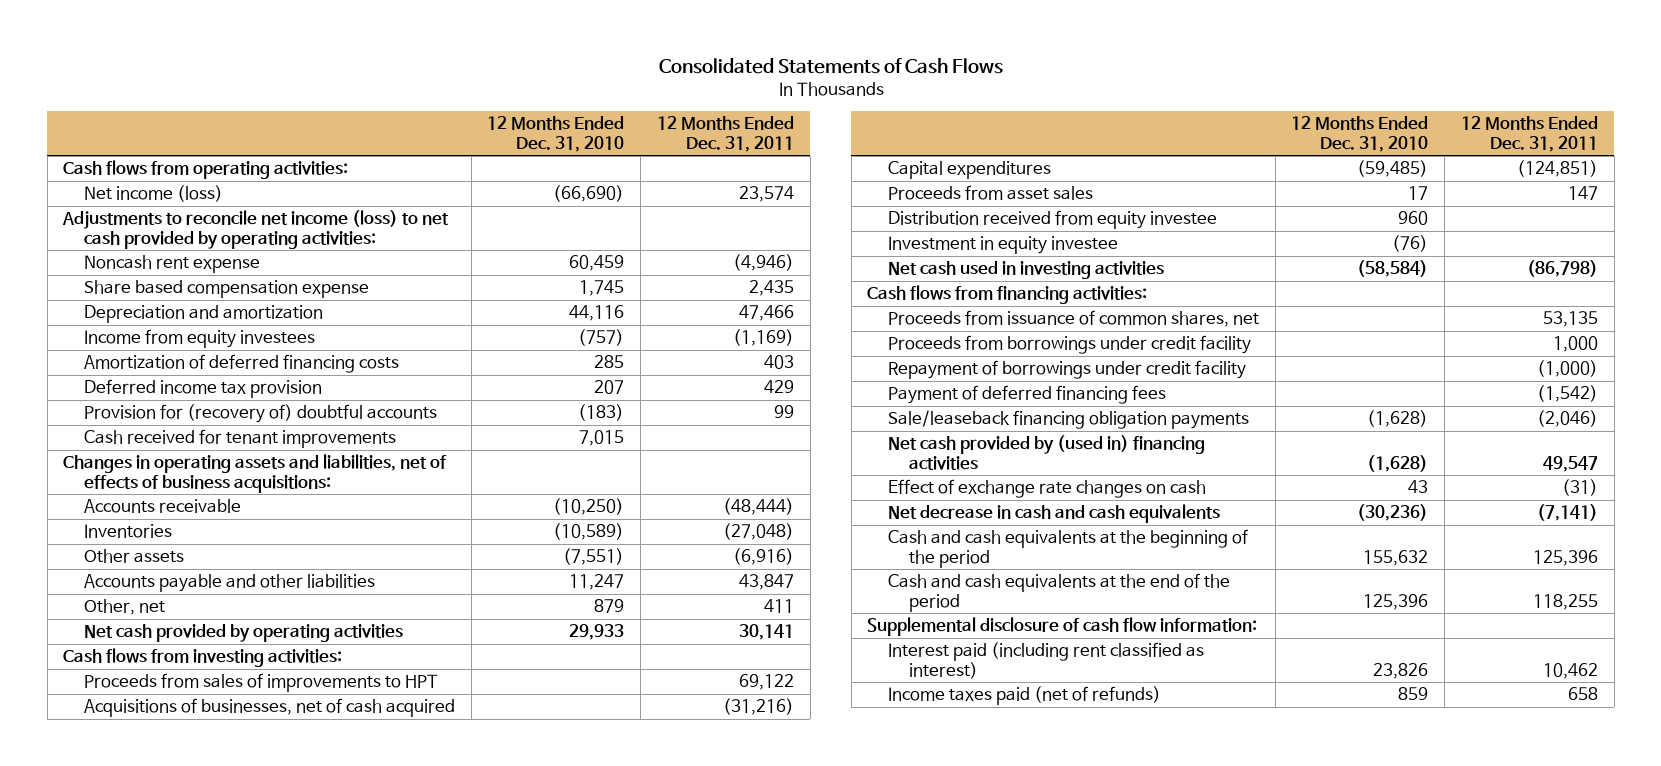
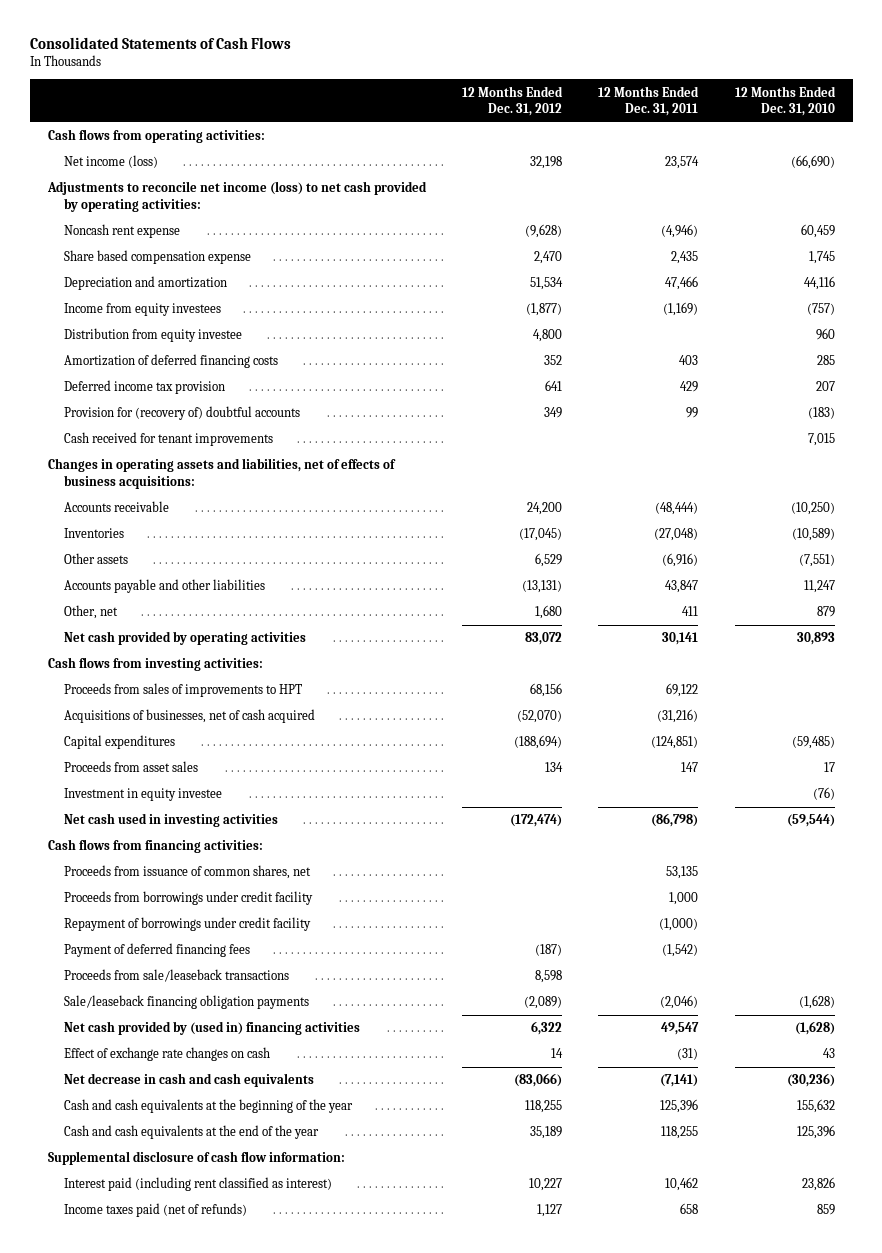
none -> [461,85,563,116] 12 Months Ended Dec. 31, 2012
none -> [64,328,243,343] Distribution from equity investee
[569,624,625,641] 29,933 -> [796,632,835,646] 30,893
[887,210,1217,230] Distribution received from equity investee -> none
[1357,260,1429,278] (58,584) -> [786,814,835,828] (59,544)
none -> [64,969,290,983] Proceeds from sale/leaseback transactions
[887,529,1248,568] Cash and cash equivalents at the beginning of the period -> [64,1099,354,1114] Cash and cash equivalents at the beginning of the year
[887,573,1230,612] Cash and cash equivalents at the end of the period -> [64,1125,320,1140] Cash and cash equivalents at the end of the year

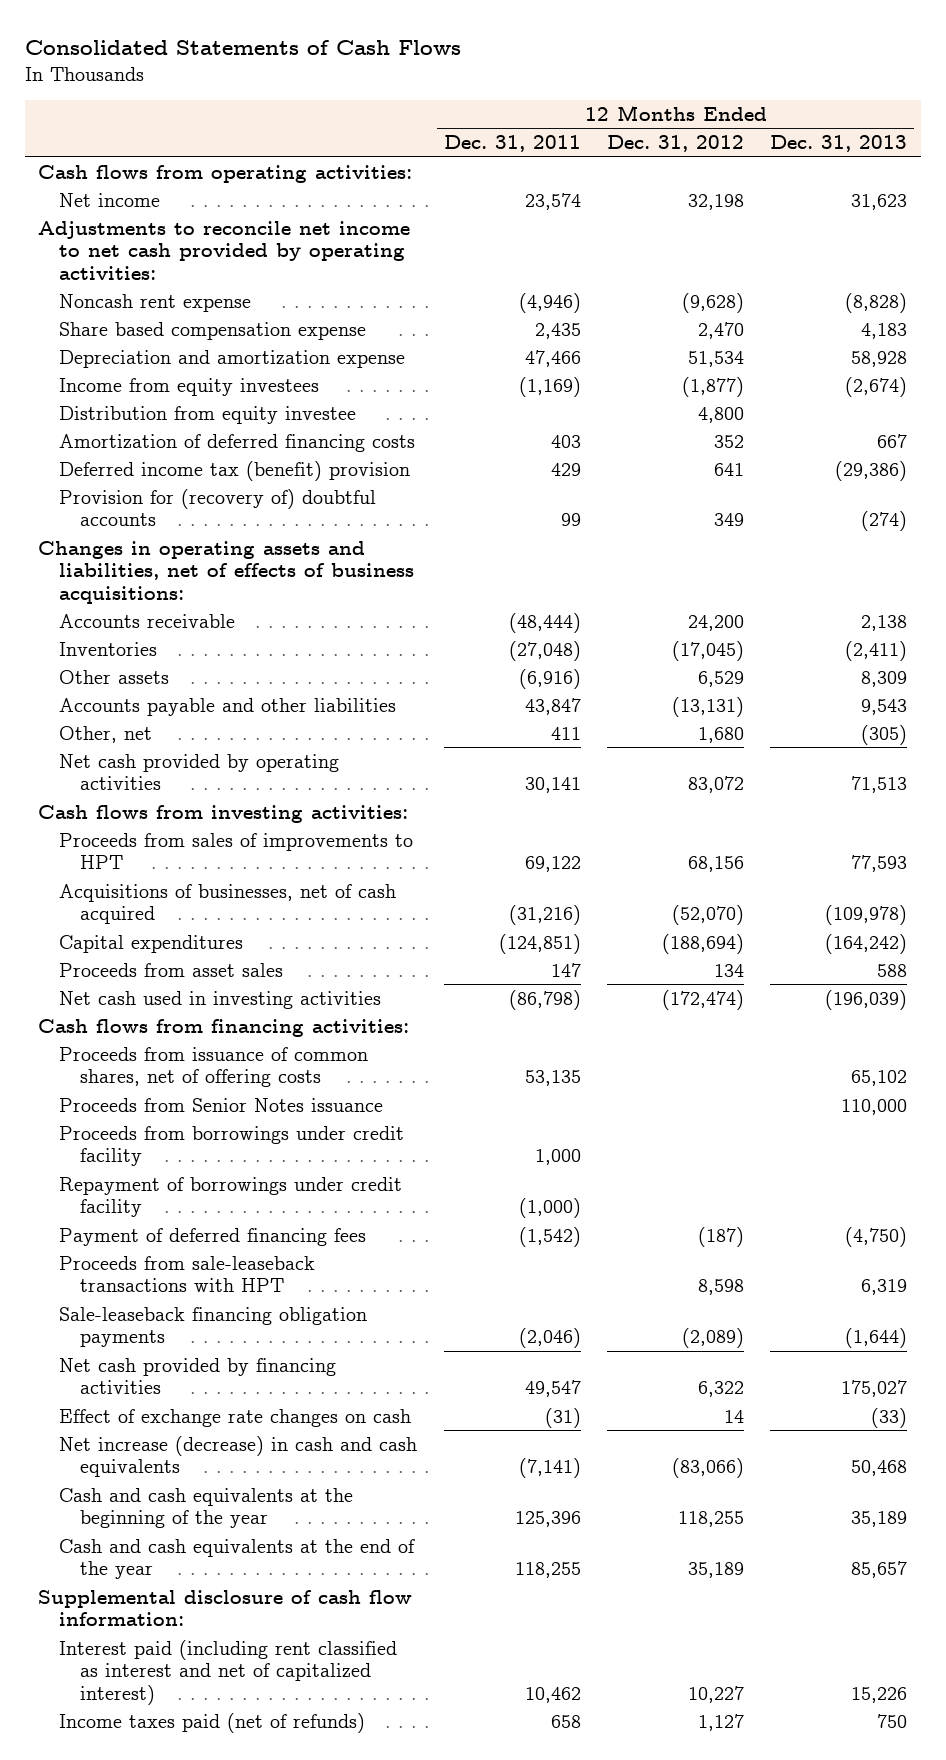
[734,85,836,116] 12 Months Ended Dec. 31, 2010 -> none
none -> [770,135,908,153] Dec. 31, 2013
[64,155,159,169] Net income (loss) -> [59,192,161,207] Net income
[46,181,427,212] Adjustments to reconcile net income (loss) to net cash provided by operating activities: -> [38,220,411,280] Adjustments to reconcile net income to net cash provided by operating activities:
[64,276,228,291] Depreciation and amortization -> [59,349,406,368] Depreciation and amortization expense
[64,380,226,395] Deferred income tax provision -> [59,460,411,481] Deferred income tax (benefit) provision
[64,432,274,447] Cash received for tenant improvements -> none
[64,788,223,802] Investment in equity investee -> none
[64,865,312,880] Proceeds from issuance of common shares, net -> [59,1046,369,1088] Proceeds from issuance of common shares, net of offering costs
none -> [59,1097,384,1112] Proceeds from Senior Notes issuance
[64,969,290,983] Proceeds from sale/leaseback transactions -> [59,1255,316,1293] Proceeds from sale-leaseback transactions with HPT
[64,995,310,1010] Sale/leaseback financing obligation payments -> [59,1306,368,1348] Sale-leaseback financing obligation payments
[64,1021,361,1036] Net cash provided by (used in) financing activities -> [59,1357,337,1395] Net cash provided by financing activities
[64,1073,315,1088] Net decrease in cash and cash equivalents -> [59,1435,418,1478] Net increase (decrease) in cash and cash equivalents
[64,1177,333,1192] Interest paid (including rent classified as interest) -> [59,1639,398,1705] Interest paid (including rent classified as interest and net of capitalized interest)

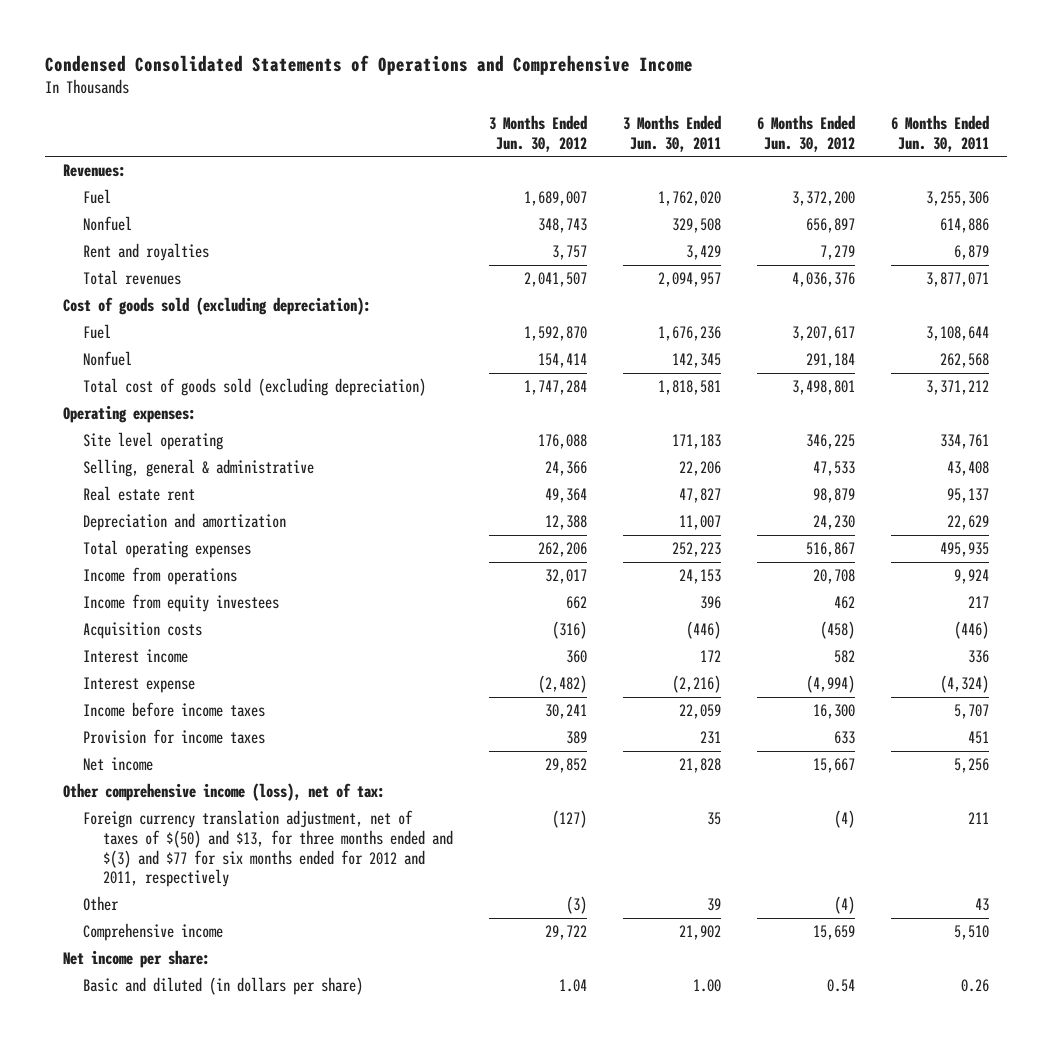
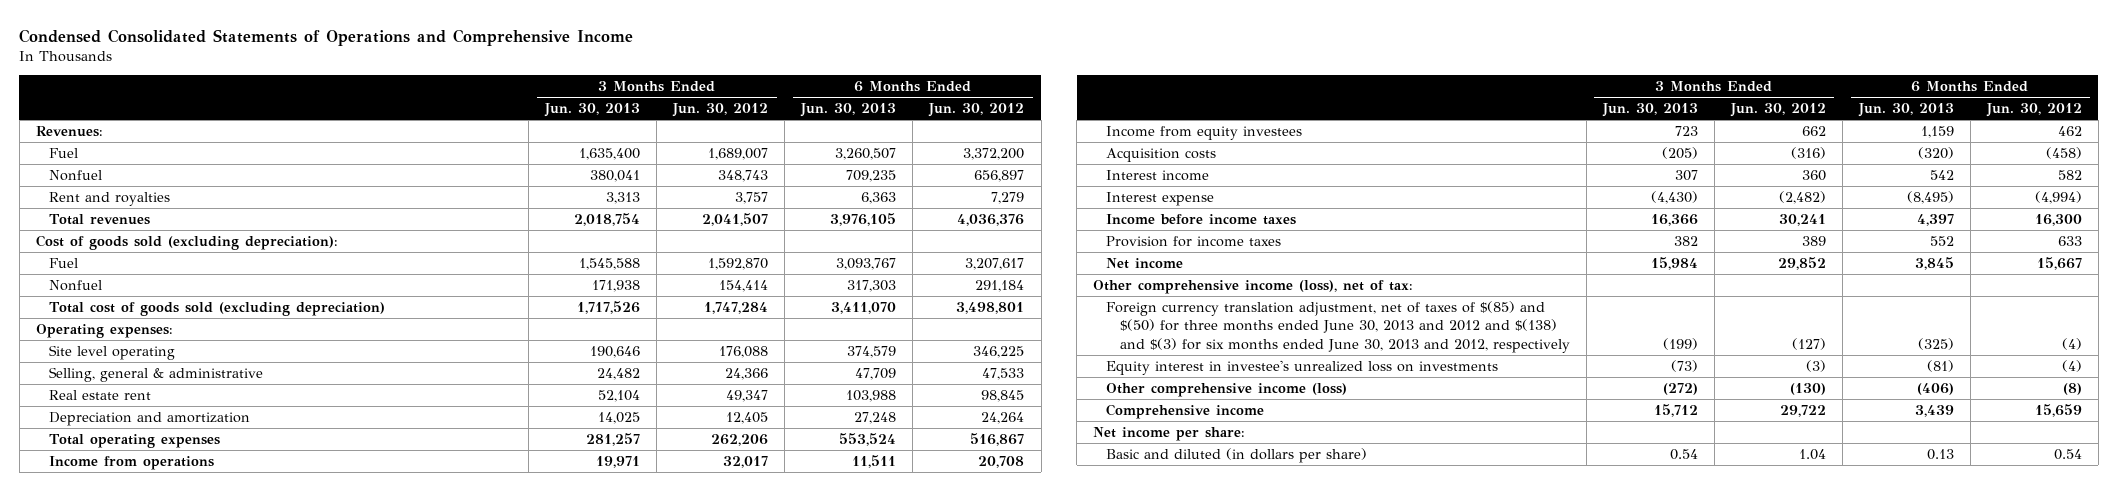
[623,114,722,152] 3 Months Ended Jun. 30, 2011 -> none
[891,114,990,152] 6 Months Ended Jun. 30, 2011 -> none
none -> [544,103,641,118] Jun. 30, 2013
none -> [800,103,897,118] Jun. 30, 2013
[545,488,588,504] 49,364 -> [726,389,769,402] 49,347
[813,488,856,504] 98,879 -> [981,389,1025,402] 98,845
[545,515,588,531] 12,388 -> [726,411,769,424] 12,405
[813,515,856,531] 24,230 -> [981,411,1025,424] 24,264
[83,896,120,912] Other -> none
[83,810,454,888] Foreign currency translation adjustment, net of taxes of $(50) and $13, for three months ended and $(3) and $77 for six months ended for 2012 and 2011, respectively -> [1106,300,1570,354] Foreign currency translation adjustment, net of taxes of $(85) and $(50) for three months ended June 30, 2013 and 2012 and $(138) and $(3) for six months ended June 30, 2013 and 2012, respectively
none -> [1106,359,1499,375] Equity interest in investee's unrealized loss on investments
none -> [1106,382,1348,397] Other comprehensive income (loss)

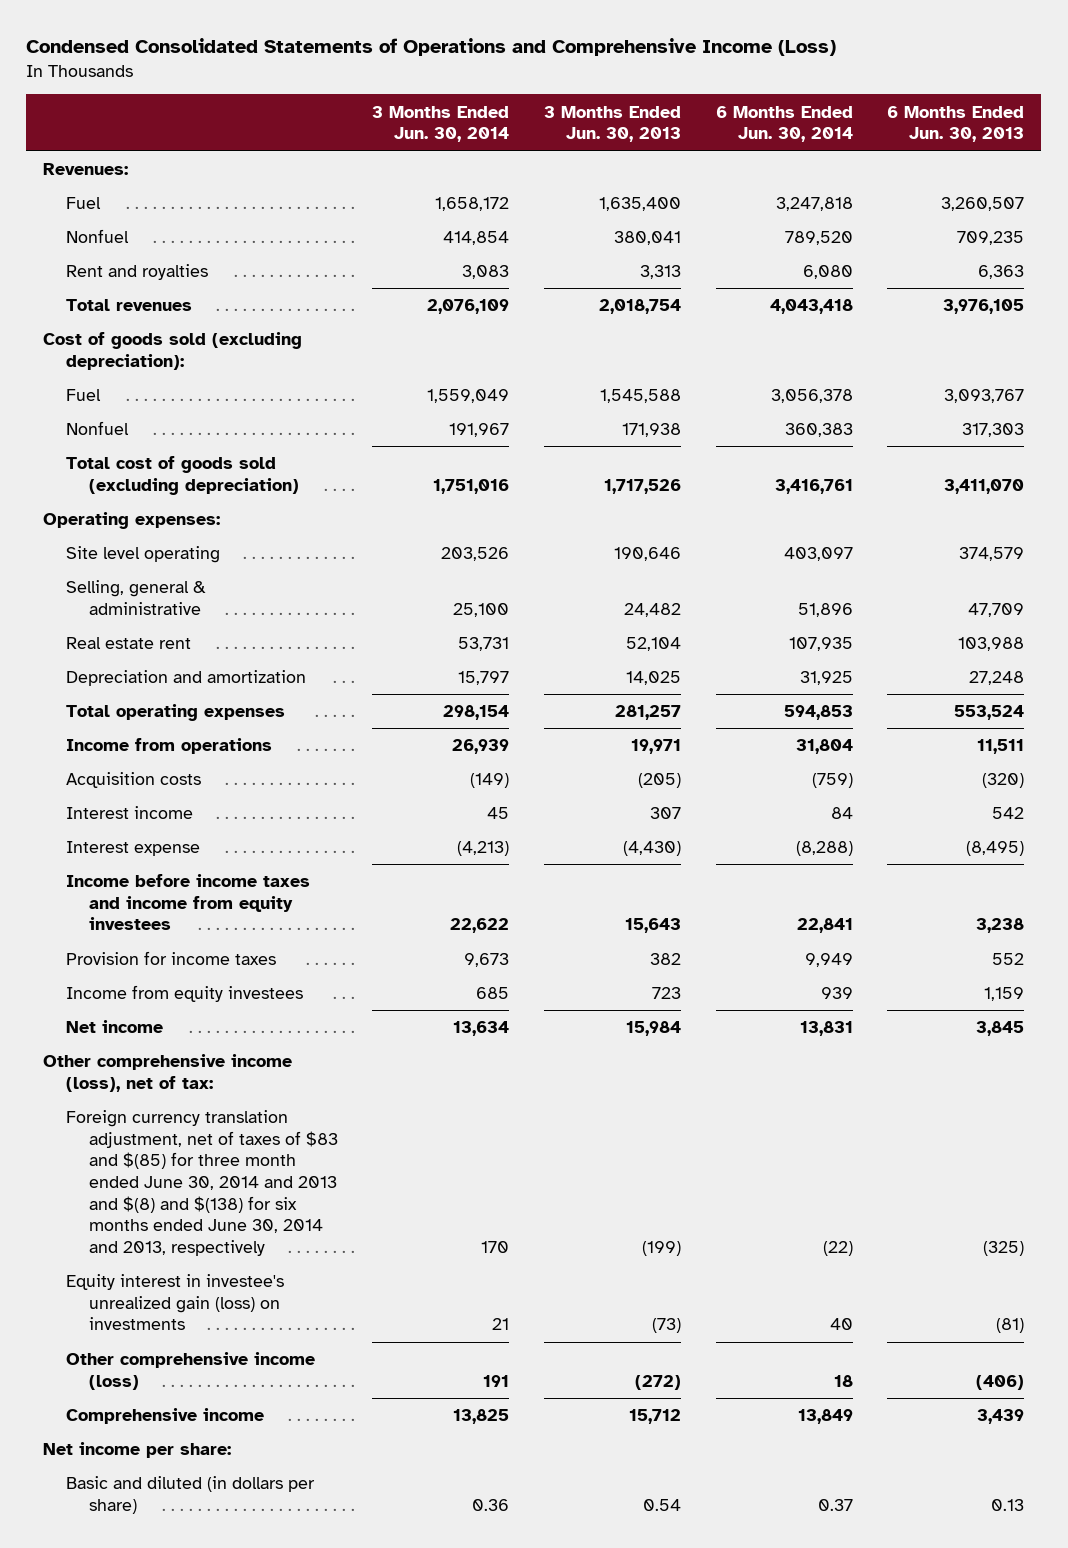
[19,28,634,46] Condensed Consolidated Statements of Operations and Comprehensive Income -> [26,38,837,57] Condensed Consolidated Statements of Operations and Comprehensive Income (Loss)
[672,103,769,118] Jun. 30, 2012 -> none
[928,103,1025,118] Jun. 30, 2012 -> none
none -> [372,105,510,143] 3 Months Ended Jun. 30, 2014
none -> [715,105,853,143] 6 Months Ended Jun. 30, 2014
[1106,213,1297,225] Income before income taxes -> none
none -> [66,874,311,931] Income before income taxes and income from equity investees
[1106,125,1303,140] Income from equity investees -> [66,985,304,1003] Income from equity investees
[1106,300,1570,354] Foreign currency translation adjustment, net of taxes of $(85) and $(50) for three months ended June 30, 2013 and 2012 and $(138) and $(3) for six months ended June 30, 2013 and 2012, respectively -> [66,1110,338,1256] Foreign currency translation adjustment, net of taxes of $83 and $(85) for three month ended June 30, 2014 and 2013 and $(8) and $(138) for six months ended June 30, 2014 and 2013, respectively
[1106,359,1499,375] Equity interest in investee's unrealized loss on investments -> [66,1274,285,1331] Equity interest in investee's unrealized gain (loss) on investments

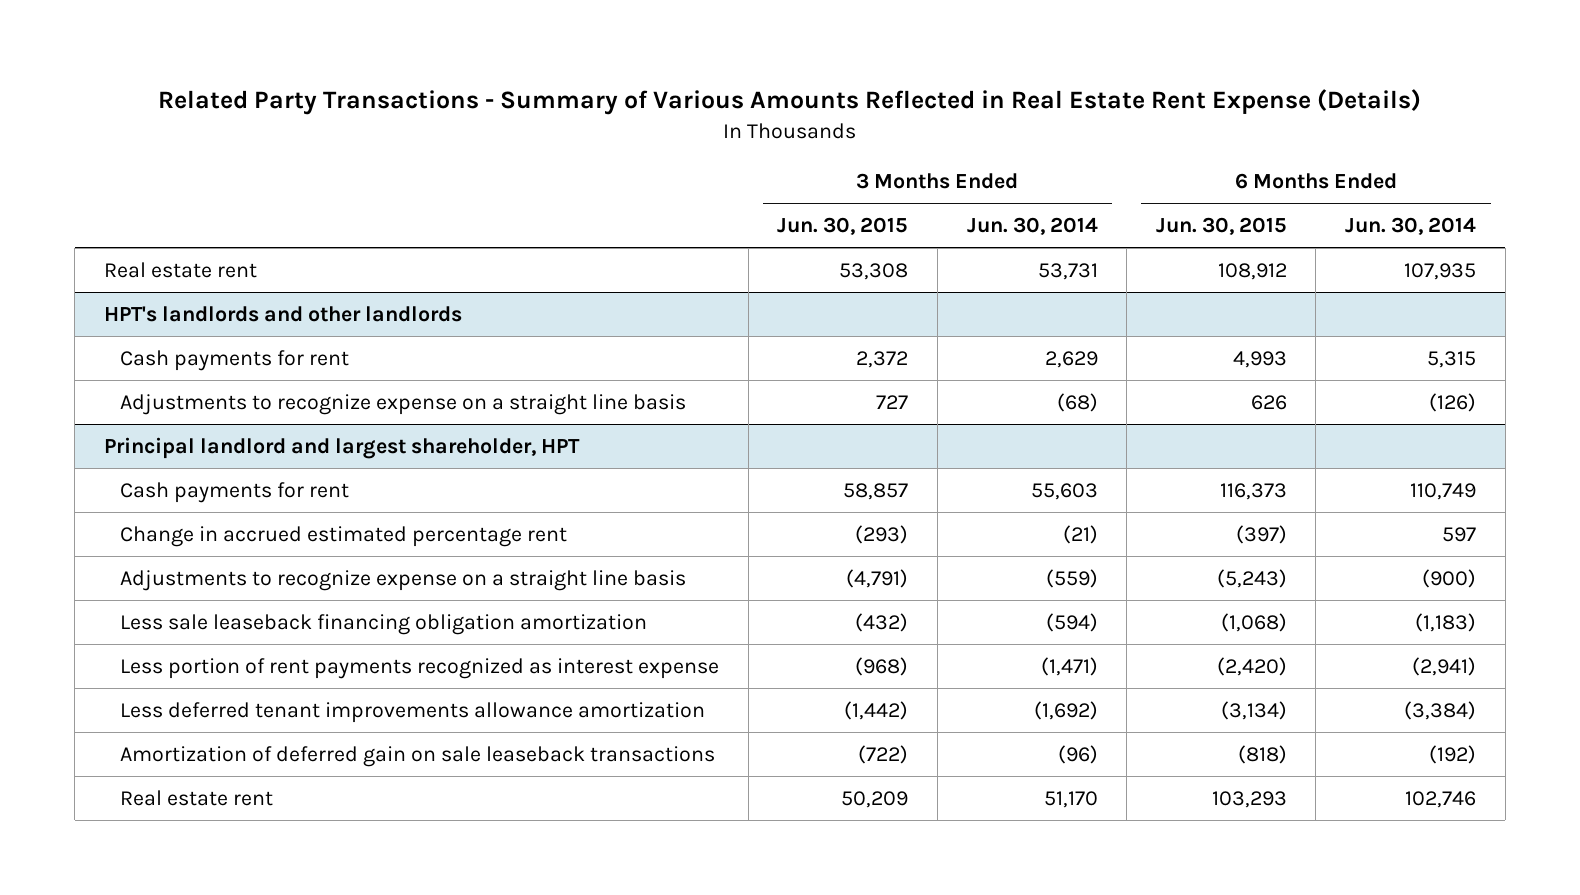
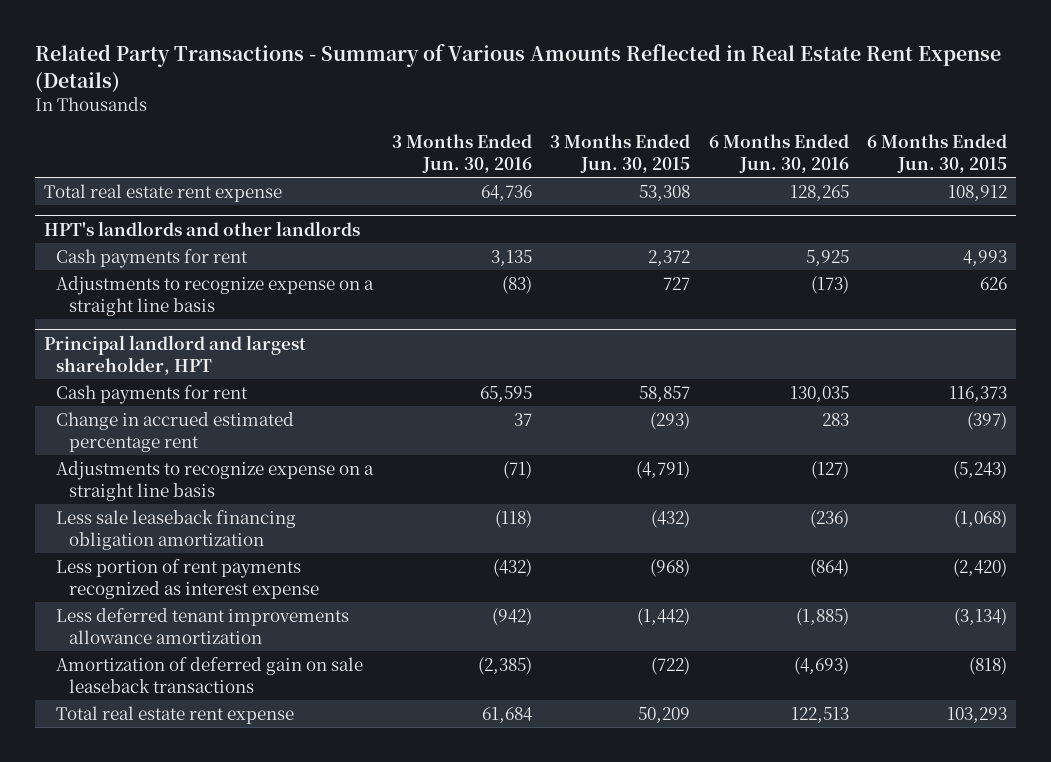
[966,217,1098,236] Jun. 30, 2014 -> none
[1345,217,1477,236] Jun. 30, 2014 -> none
none -> [391,133,532,173] 3 Months Ended Jun. 30, 2016
none -> [708,133,849,173] 6 Months Ended Jun. 30, 2016
[104,261,258,278] Real estate rent -> [43,183,282,202] Total real estate rent expense
[120,789,274,806] Real estate rent -> [56,705,295,724] Total real estate rent expense

